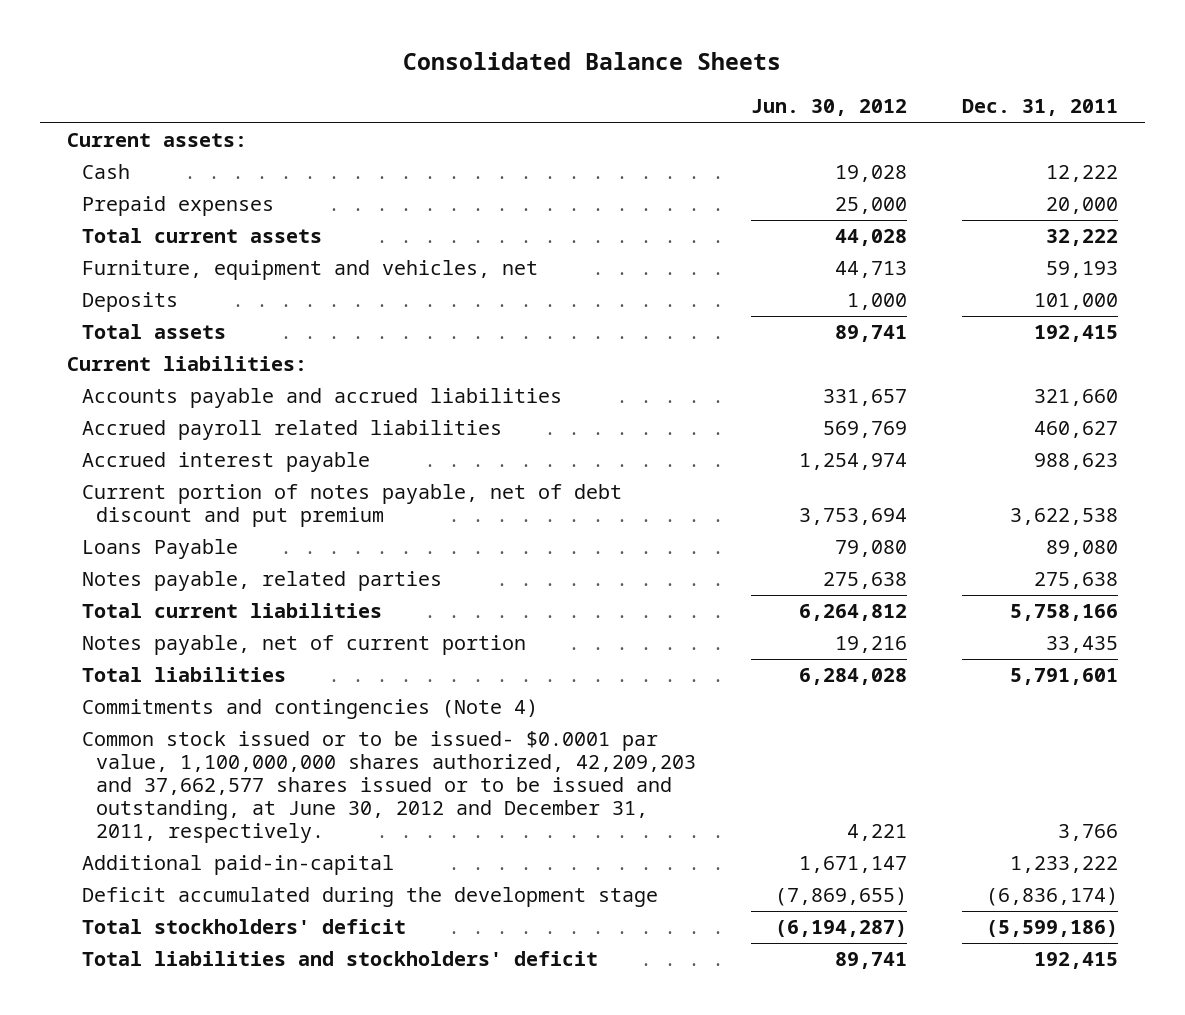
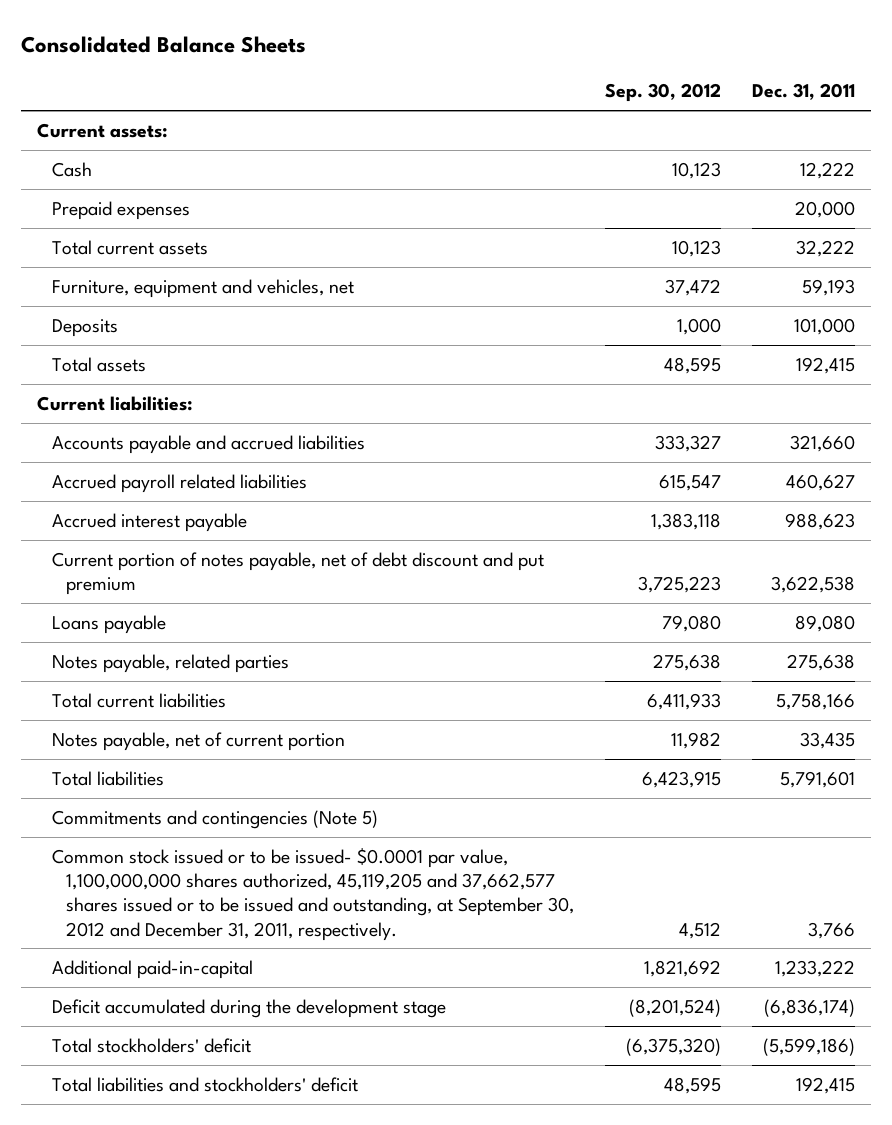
[750,99,907,117] Jun. 30, 2012 -> none
none -> [605,83,722,103] Sep. 30, 2012
[81,539,238,560] Loans Payable -> [51,614,166,634] Loans payable
[81,699,538,720] Commitments and contingencies (Note 4) -> [51,809,378,829] Commitments and contingencies (Note 5)
[81,731,697,844] Common stock issued or to be issued- $0.0001 par value, 1,100,000,000 shares authorized, 42,209,203 and 37,662,577 shares issued or to be issued and outstanding, at June 30, 2012 and December 31, 2011, respectively. -> [51,847,574,941] Common stock issued or to be issued- $0.0001 par value, 1,100,000,000 shares authorized, 45,119,205 and 37,662,577 shares issued or to be issued and outstanding, at September 30, 2012 and December 31, 2011, respectively.

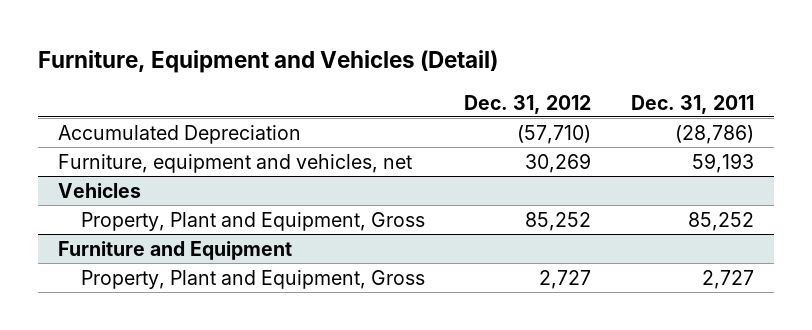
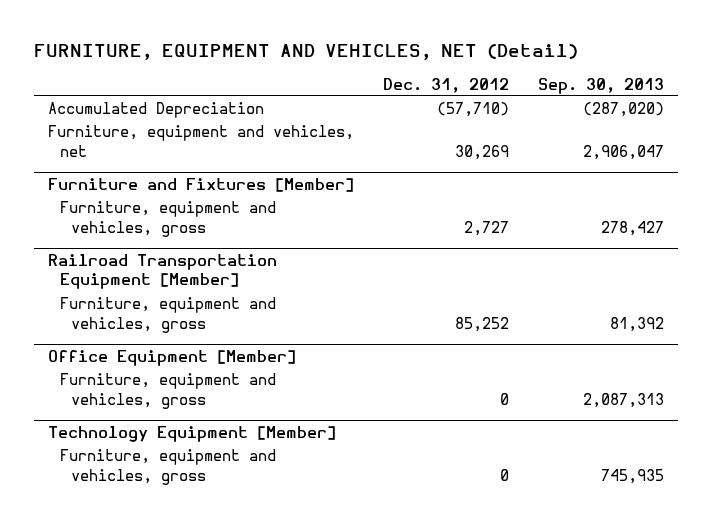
[37,50,498,74] Furniture, Equipment and Vehicles (Detail) -> [34,44,579,61] FURNITURE, EQUIPMENT AND VEHICLES, NET (Detail)
[631,94,755,114] Dec. 31, 2011 -> none
none -> [537,77,664,94] Sep. 30, 2013
[57,182,141,198] Vehicles -> none
[57,240,292,260] Furniture and Equipment -> none
none -> [48,178,355,193] Furniture and Fixtures [Member]
[80,211,425,231] Property, Plant and Equipment, Gross -> [59,201,276,237] Furniture, equipment and vehicles, gross
[525,211,592,231] 85,252 -> [464,220,510,236] 2,727
none -> [48,254,278,290] Railroad Transportation Equipment [Member]
[80,269,425,289] Property, Plant and Equipment, Gross -> [59,297,276,333] Furniture, equipment and vehicles, gross
[539,269,592,289] 2,727 -> [455,316,510,332] 85,252
none -> [48,350,297,367] Office Equipment [Member]
none -> [59,373,276,409] Furniture, equipment and vehicles, gross
none -> [48,426,337,443] Technology Equipment [Member]
none -> [59,449,276,485] Furniture, equipment and vehicles, gross

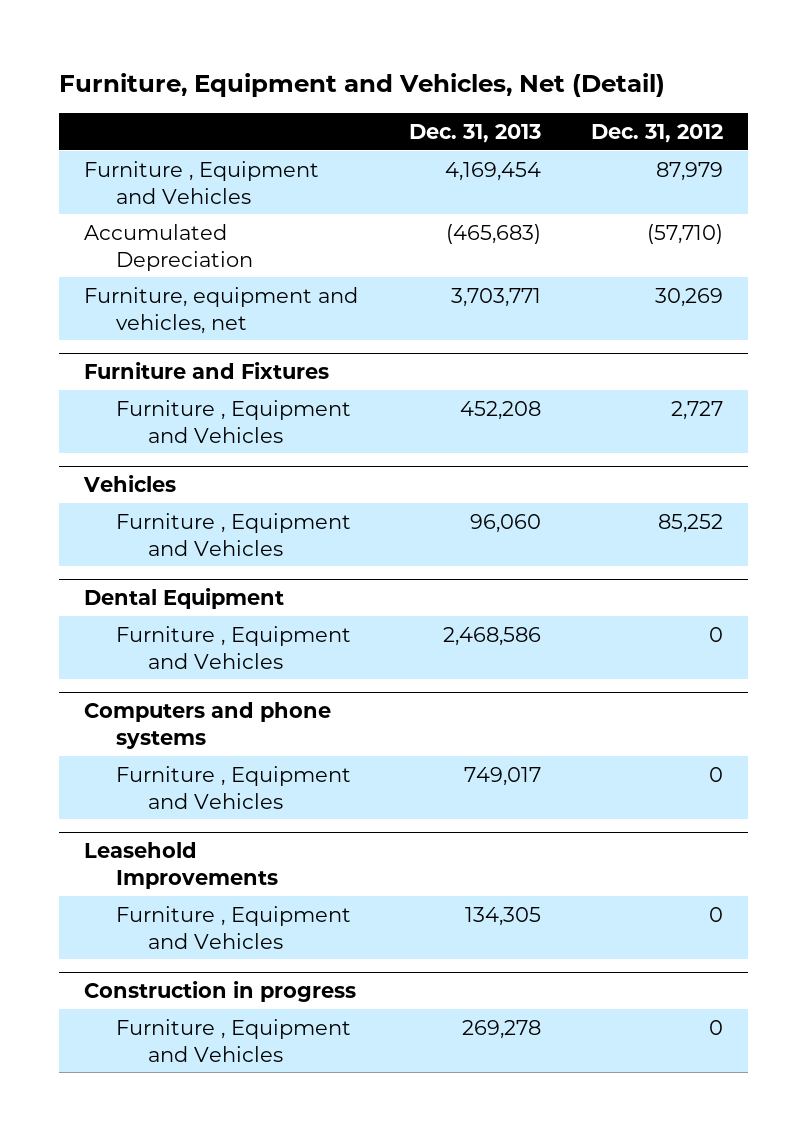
[34,44,579,61] FURNITURE, EQUIPMENT AND VEHICLES, NET (Detail) -> [58,72,665,97] Furniture, Equipment and Vehicles, Net (Detail)
[537,77,664,94] Sep. 30, 2013 -> none
none -> [408,123,541,143] Dec. 31, 2013
none -> [84,160,320,204] Furniture , Equipment and Vehicles
[48,254,278,290] Railroad Transportation Equipment [Member] -> none
[48,350,297,367] Office Equipment [Member] -> none
[48,426,337,443] Technology Equipment [Member] -> none
[48,178,355,193] Furniture and Fixtures [Member] -> [84,362,330,380] Furniture and Fixtures
[59,201,276,237] Furniture, equipment and vehicles, gross -> [116,399,352,443] Furniture , Equipment and Vehicles
none -> [83,475,177,493] Vehicles
[59,297,276,333] Furniture, equipment and vehicles, gross -> [116,512,352,556] Furniture , Equipment and Vehicles
none -> [84,588,285,610] Dental Equipment
[59,373,276,409] Furniture, equipment and vehicles, gross -> [116,625,352,669] Furniture , Equipment and Vehicles
none -> [84,702,332,749] Computers and phone systems
[59,449,276,485] Furniture, equipment and vehicles, gross -> [116,765,352,809] Furniture , Equipment and Vehicles
none -> [84,842,279,889] Leasehold Improvements
none -> [116,905,352,949] Furniture , Equipment and Vehicles
none -> [84,981,357,1003] Construction in progress
none -> [116,1018,352,1062] Furniture , Equipment and Vehicles

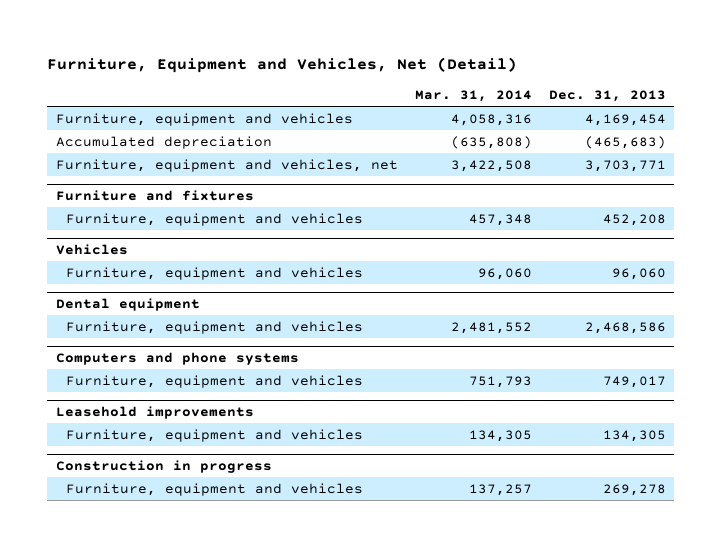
[591,123,724,143] Dec. 31, 2012 -> none
none -> [414,90,532,103] Mar. 31, 2014
[84,160,320,204] Furniture , Equipment and Vehicles -> [55,112,353,126] Furniture, equipment and vehicles
[84,223,254,271] Accumulated Depreciation -> [55,135,272,149] Accumulated depreciation
[84,362,330,380] Furniture and Fixtures -> [55,190,254,202] Furniture and fixtures
[116,399,352,443] Furniture , Equipment and Vehicles -> [66,212,364,226] Furniture, equipment and vehicles
[116,512,352,556] Furniture , Equipment and Vehicles -> [66,266,364,280] Furniture, equipment and vehicles
[84,588,285,610] Dental Equipment -> [55,298,200,312] Dental equipment
[116,625,352,669] Furniture , Equipment and Vehicles -> [66,320,364,334] Furniture, equipment and vehicles
[116,765,352,809] Furniture , Equipment and Vehicles -> [66,374,364,388] Furniture, equipment and vehicles
[84,842,279,889] Leasehold Improvements -> [55,406,254,420] Leasehold improvements
[116,905,352,949] Furniture , Equipment and Vehicles -> [66,428,364,442] Furniture, equipment and vehicles
[116,1018,352,1062] Furniture , Equipment and Vehicles -> [66,482,364,496] Furniture, equipment and vehicles

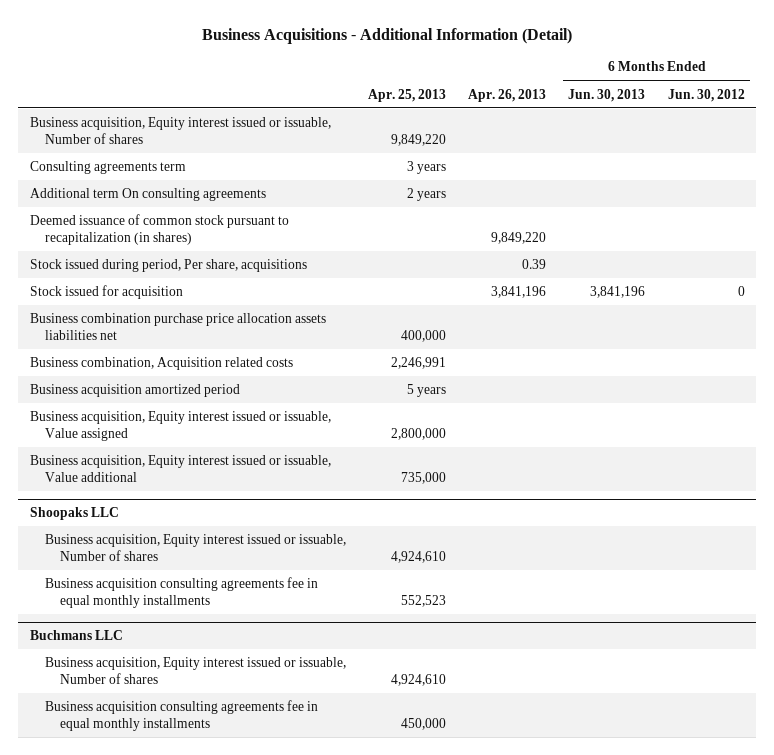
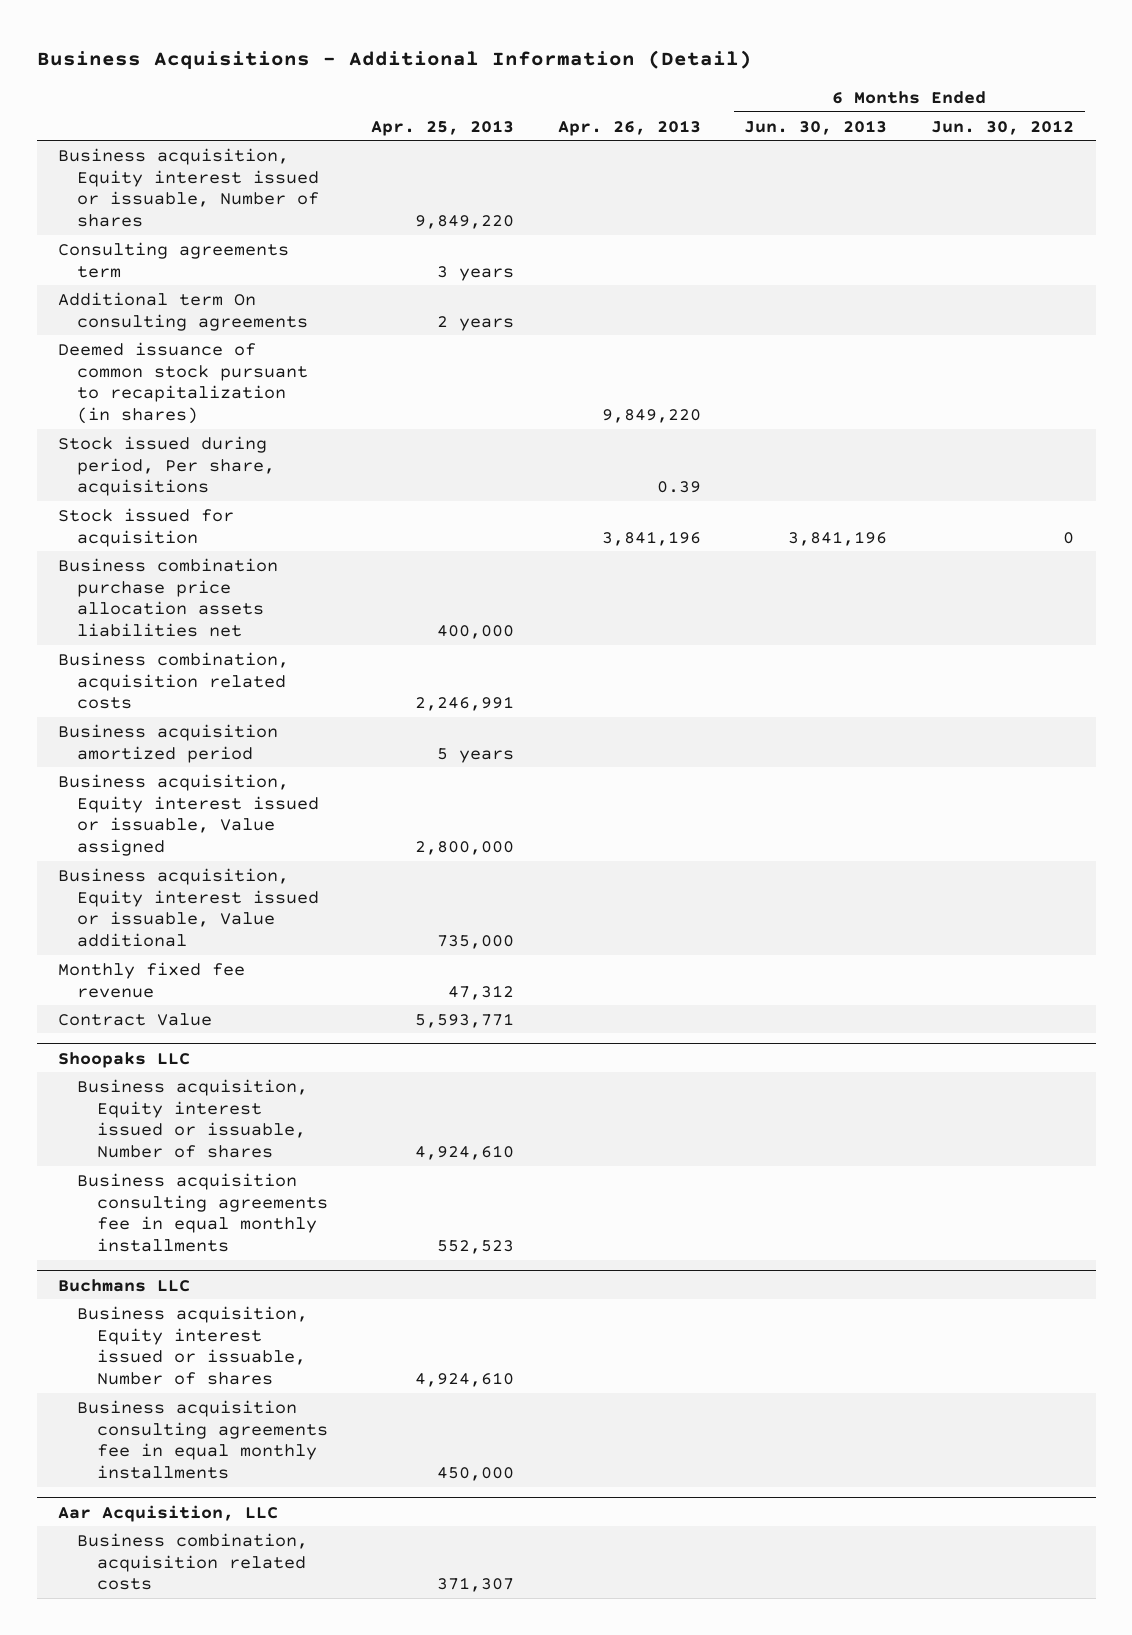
[29,357,293,371] Business combination, Acquisition related costs -> [58,651,290,710] Business combination, acquisition related costs
none -> [58,961,246,998] Monthly fixed fee revenue
none -> [58,1012,213,1026] Contract Value
none -> [58,1504,279,1522] Aar Acquisition, LLC
none -> [77,1532,309,1591] Business combination, acquisition related costs

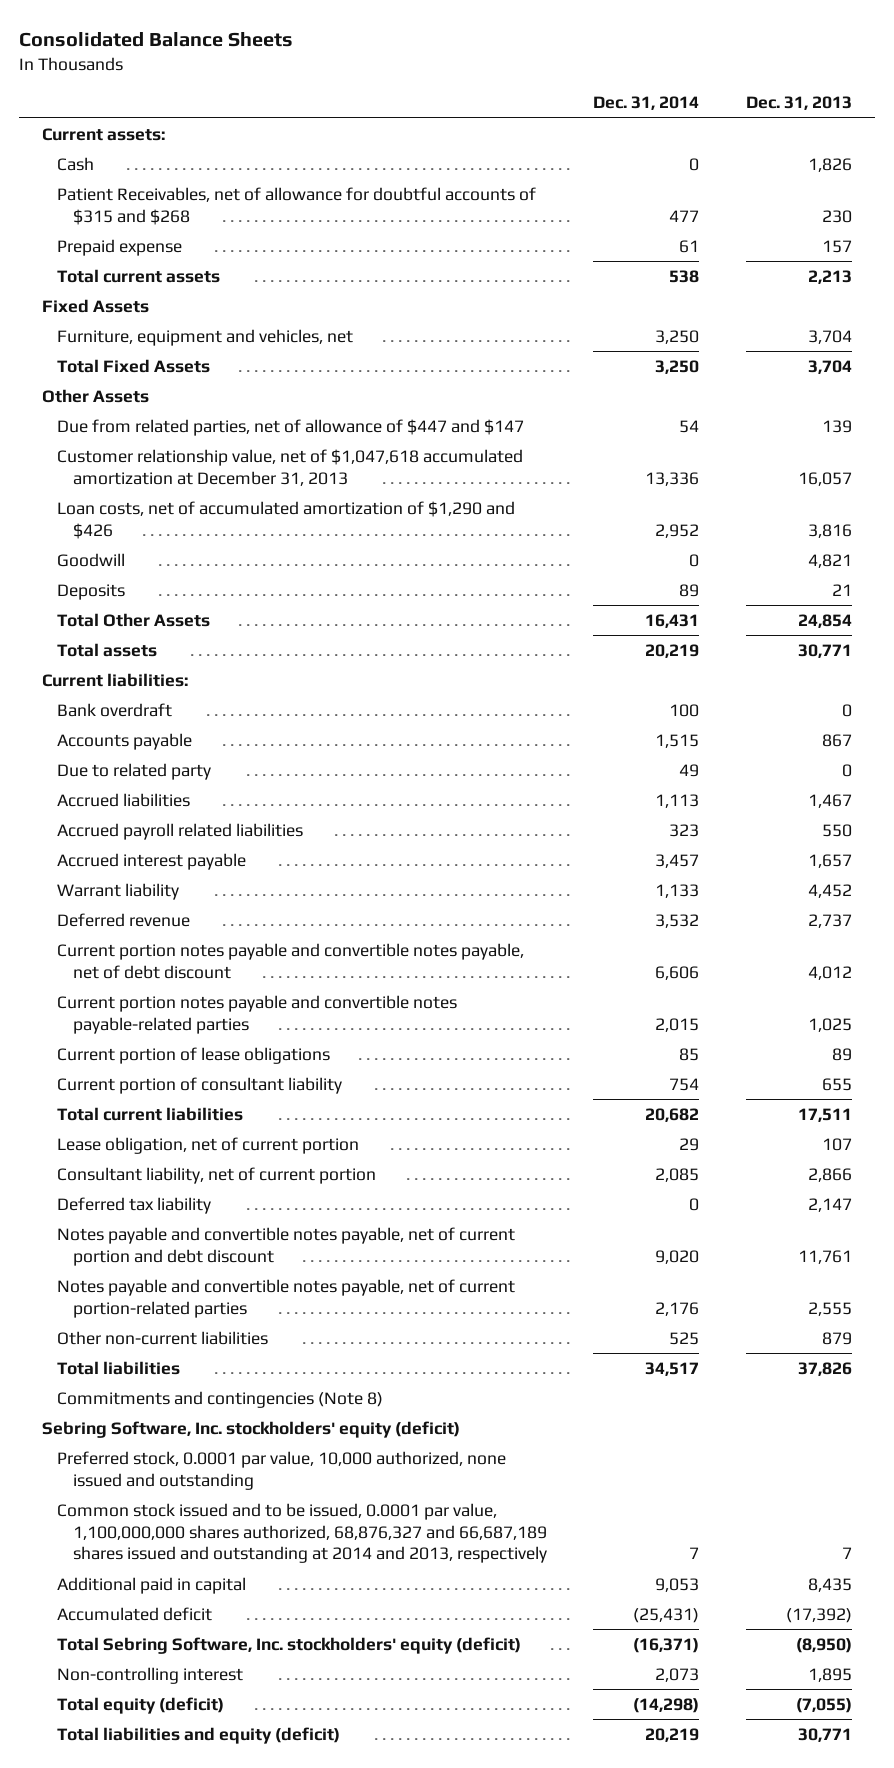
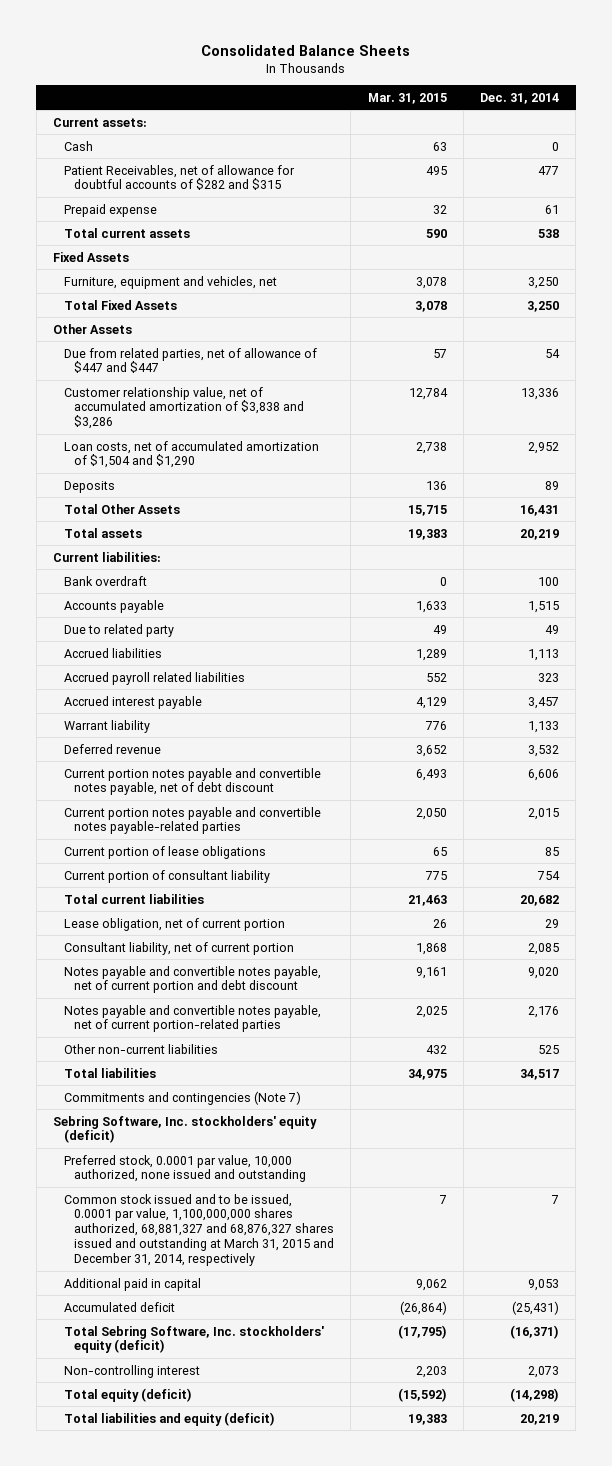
[745,96,852,111] Dec. 31, 2013 -> none
none -> [367,92,447,104] Mar. 31, 2015
[57,186,537,225] Patient Receivables, net of allowance for doubtful accounts of $315 and $268 -> [63,164,295,191] Patient Receivables, net of allowance for doubtful accounts of $282 and $315
[57,552,126,567] Goodwill -> none
[57,418,525,436] Due from related parties, net of allowance of $447 and $147 -> [63,347,317,374] Due from related parties, net of allowance of $447 and $447
[57,448,524,486] Customer relationship value, net of $1,047,618 accumulated amortization at December 31, 2013 -> [63,386,305,430] Customer relationship value, net of accumulated amortization of $3,838 and $3,286
[57,500,516,539] Loan costs, net of accumulated amortization of $1,290 and $426 -> [63,440,319,469] Loan costs, net of accumulated amortization of $1,504 and $1,290
[57,1196,212,1214] Deferred tax liability -> none
[57,1390,384,1408] Commitments and contingencies (Note 8) -> [63,1090,301,1105] Commitments and contingencies (Note 7)
[57,1502,547,1564] Common stock issued and to be issued, 0.0001 par value, 1,100,000,000 shares authorized, 68,876,327 and 66,687,189 shares issued and outstanding at 2014 and 2013, respectively -> [63,1193,335,1267] Common stock issued and to be issued, 0.0001 par value, 1,100,000,000 shares authorized, 68,881,327 and 68,876,327 shares issued and outstanding at March 31, 2015 and December 31, 2014, respectively

